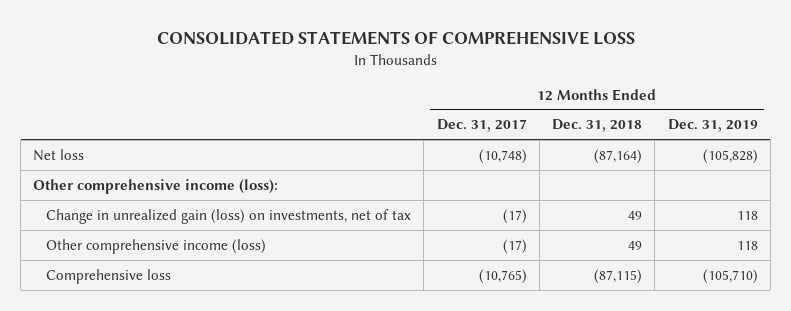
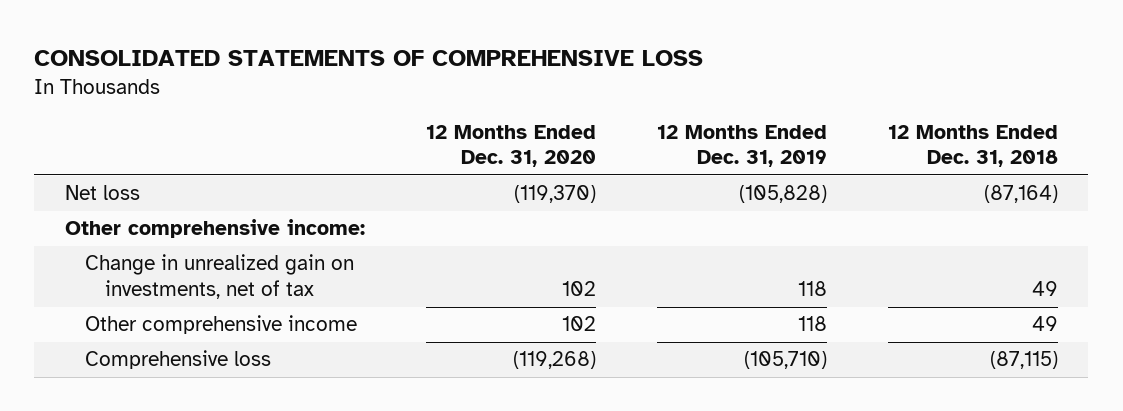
[436,119,527,133] Dec. 31, 2017 -> none
none -> [425,124,596,168] 12 Months Ended Dec. 31, 2020
[33,178,279,194] Other comprehensive income (loss): -> [64,219,365,239] Other comprehensive income:
[46,208,412,224] Change in unrealized gain (loss) on investments, net of tax -> [85,254,355,300] Change in unrealized gain on investments, net of tax
[46,238,267,254] Other comprehensive income (loss) -> [85,315,358,335] Other comprehensive income

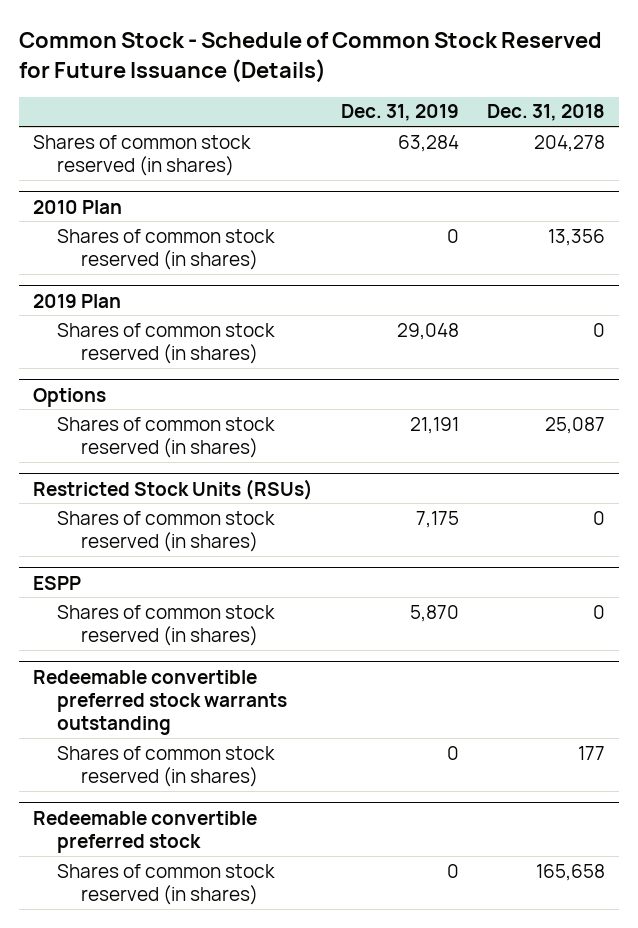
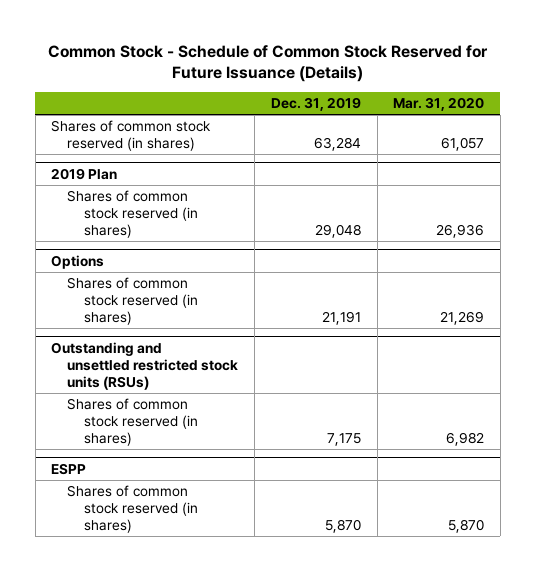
[486,104,605,122] Dec. 31, 2018 -> none
none -> [393,96,485,111] Mar. 31, 2020
[32,199,122,214] 2010 Plan -> none
[56,228,275,271] Shares of common stock reserved (in shares) -> none
[32,478,313,500] Restricted Stock Units (RSUs) -> [51,341,239,390] Outstanding and unsettled restricted stock units (RSUs)
[32,669,287,736] Redeemable convertible preferred stock warrants outstanding -> none
[56,745,275,788] Shares of common stock reserved (in shares) -> none
[32,810,257,853] Redeemable convertible preferred stock -> none
[56,863,275,906] Shares of common stock reserved (in shares) -> none

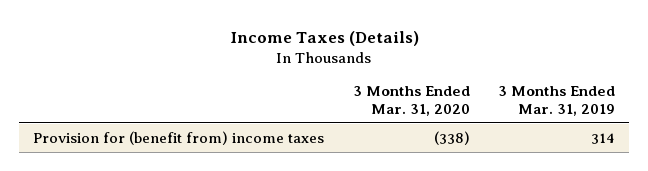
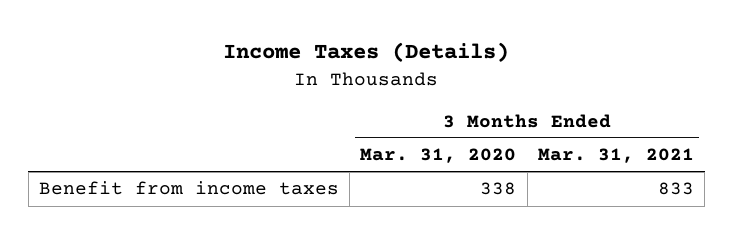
[497,86,615,117] 3 Months Ended Mar. 31, 2019 -> none
none -> [537,148,694,164] Mar. 31, 2021
[33,130,325,145] Provision for (benefit from) income taxes -> [38,181,339,196] Benefit from income taxes
[433,130,470,145] (338) -> [480,182,517,196] 338

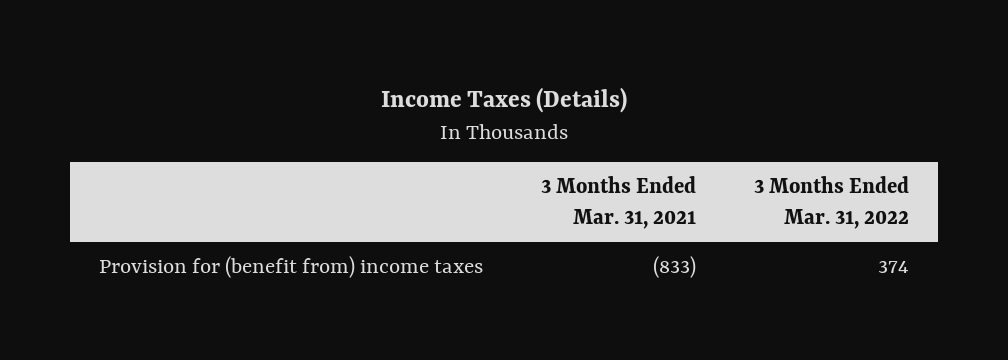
[360,148,517,164] Mar. 31, 2020 -> none
none -> [753,176,909,229] 3 Months Ended Mar. 31, 2022
[38,181,339,196] Benefit from income taxes -> [99,255,484,278] Provision for (benefit from) income taxes
[657,182,694,196] 833 -> [653,255,697,278] (833)

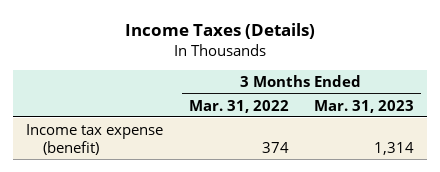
[541,176,697,229] 3 Months Ended Mar. 31, 2021 -> none
none -> [314,99,415,113] Mar. 31, 2023
[99,255,484,278] Provision for (benefit from) income taxes -> [25,123,163,155] Income tax expense (benefit)

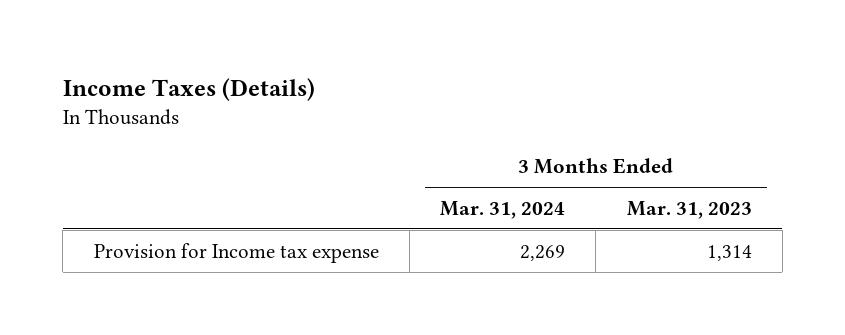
[188,99,289,113] Mar. 31, 2022 -> none
none -> [440,200,566,219] Mar. 31, 2024
[25,123,163,155] Income tax expense (benefit) -> [93,242,379,263] Provision for Income tax expense

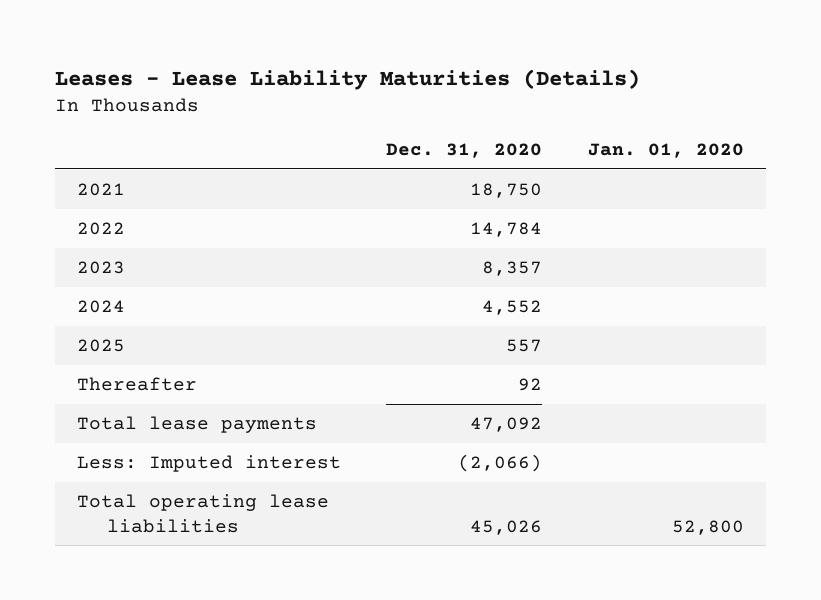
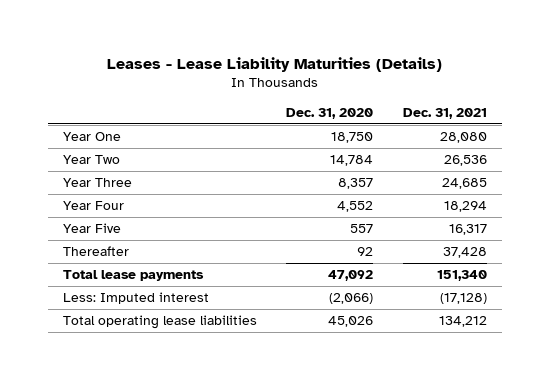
[587,143,744,159] Jan. 01, 2020 -> none
none -> [403,108,488,120] Dec. 31, 2021
[77,182,126,196] 2021 -> [62,131,121,141] Year One
[77,221,126,235] 2022 -> [62,154,120,164] Year Two
[77,260,126,274] 2023 -> [62,177,132,187] Year Three
[77,299,126,313] 2024 -> [62,200,124,210] Year Four
[77,338,126,352] 2025 -> [62,222,121,233] Year Five

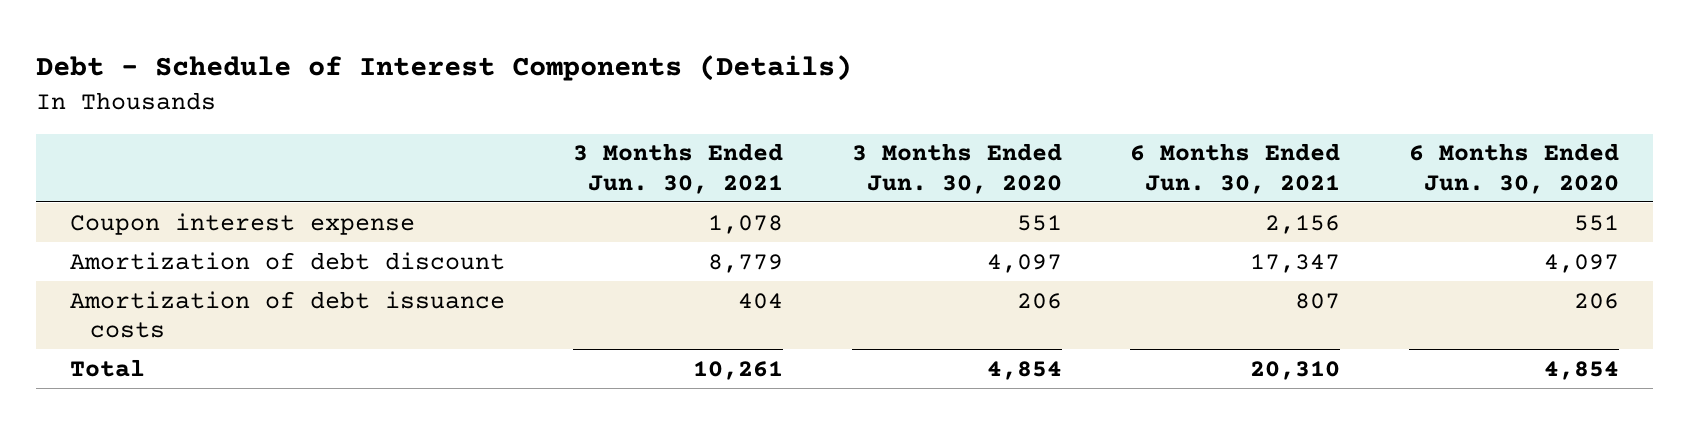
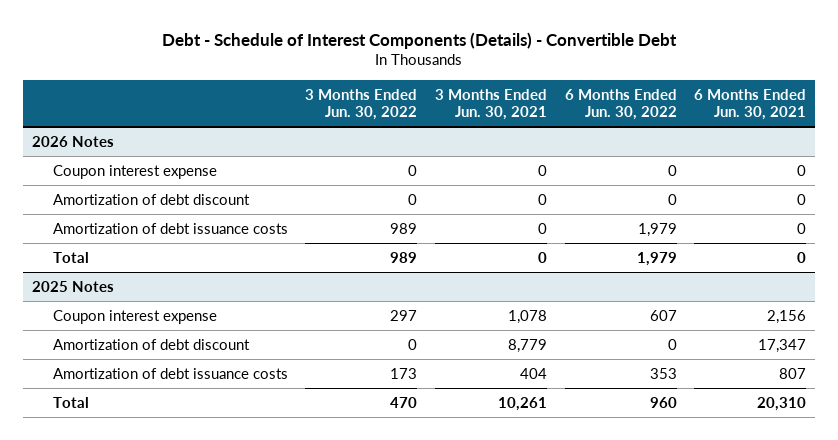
[35,54,852,81] Debt - Schedule of Interest Components (Details) -> [161,31,677,49] Debt - Schedule of Interest Components (Details) - Convertible Debt
[851,143,1062,194] 3 Months Ended Jun. 30, 2020 -> none
[1408,143,1619,194] 6 Months Ended Jun. 30, 2020 -> none
none -> [305,88,418,120] 3 Months Ended Jun. 30, 2022
none -> [564,88,677,120] 6 Months Ended Jun. 30, 2022
none -> [31,135,114,147] 2026 Notes
none -> [52,164,217,179] Coupon interest expense
none -> [52,193,250,205] Amortization of debt discount
none -> [52,222,288,234] Amortization of debt issuance costs
none -> [52,251,89,263] Total
none -> [31,280,114,292] 2025 Notes

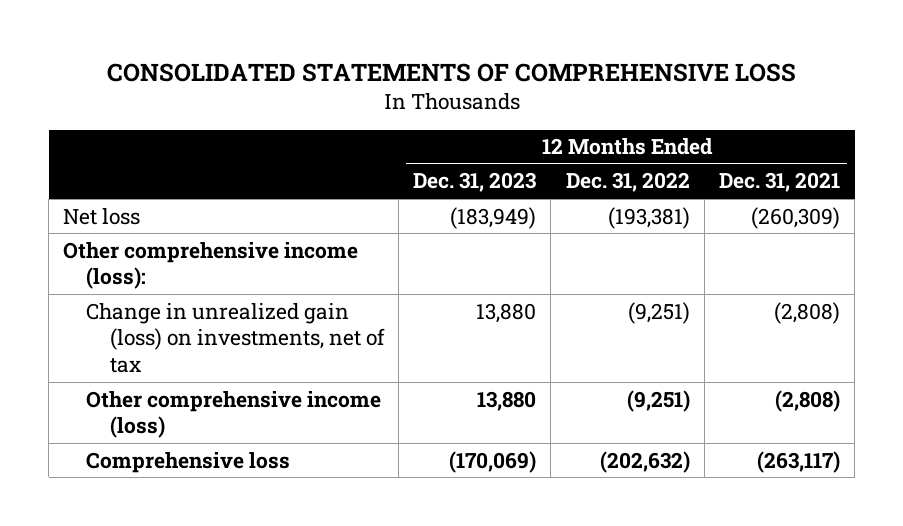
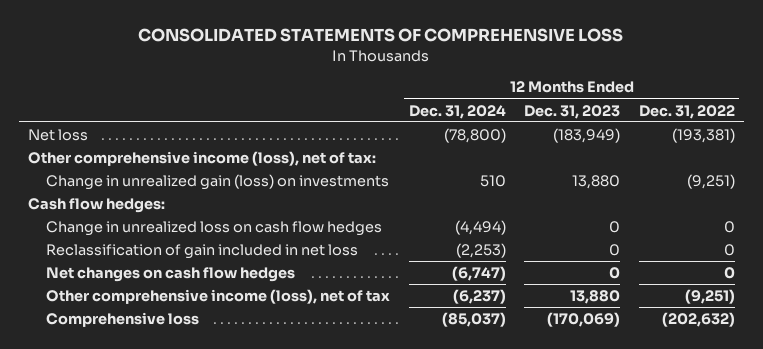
[719,172,841,193] Dec. 31, 2021 -> none
none -> [408,104,506,119] Dec. 31, 2024
[63,241,359,290] Other comprehensive income (loss): -> [28,150,377,166] Other comprehensive income (loss), net of tax:
[86,302,385,374] Change in unrealized gain (loss) on investments, net of tax -> [45,173,389,190] Change in unrealized gain (loss) on investments
none -> [28,197,166,213] Cash flow hedges:
none -> [45,220,382,236] Change in unrealized loss on cash flow hedges
none -> [45,243,358,259] Reclassification of gain included in net loss
none -> [45,266,295,282] Net changes on cash flow hedges
[86,390,382,439] Other comprehensive income (loss) -> [45,288,390,304] Other comprehensive income (loss), net of tax

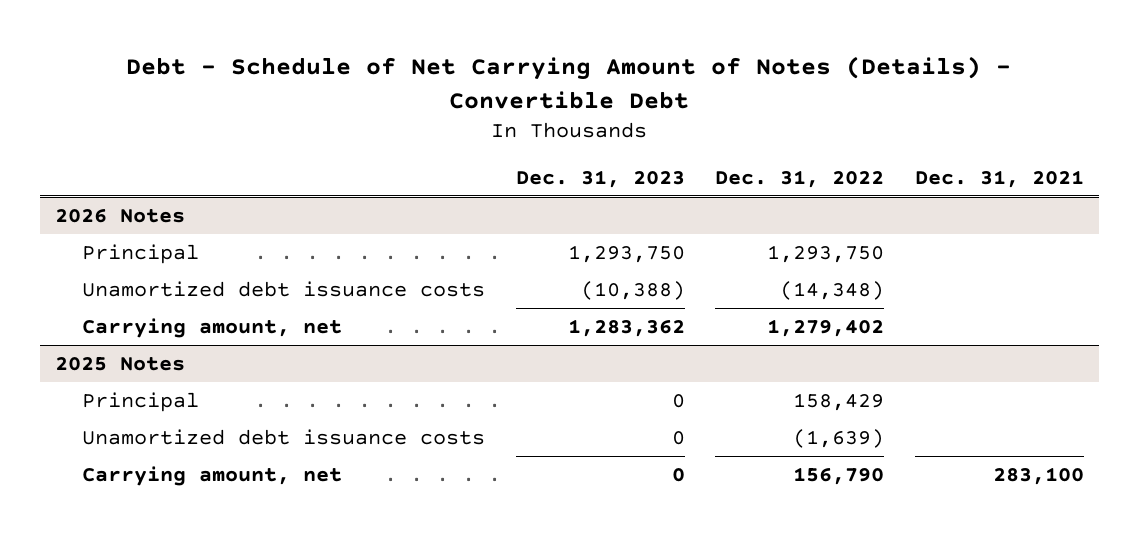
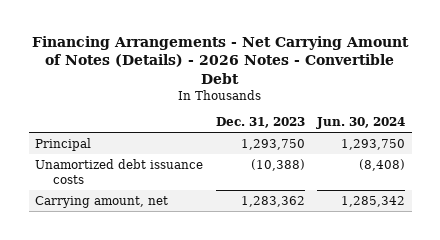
[126,55,1012,109] Debt - Schedule of Net Carrying Amount of Notes (Details) - Convertible Debt -> [32,35,410,84] Financing Arrangements - Net Carrying Amount of Notes (Details) - 2026 Notes - Convertible Debt
[715,169,885,188] Dec. 31, 2022 -> none
[914,169,1084,188] Dec. 31, 2021 -> none
none -> [316,117,406,130] Jun. 30, 2024
[55,208,186,223] 2026 Notes -> none
[55,356,186,371] 2025 Notes -> none
[82,391,200,412] Principal -> none
[82,428,486,445] Unamortized debt issuance costs -> none
[82,465,343,486] Carrying amount, net -> none

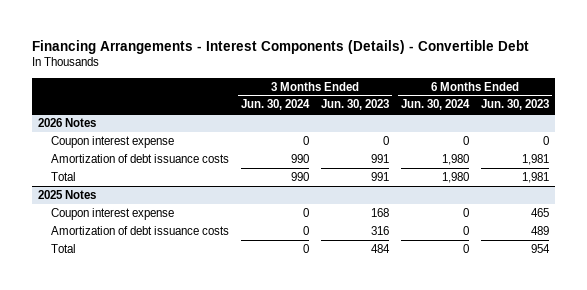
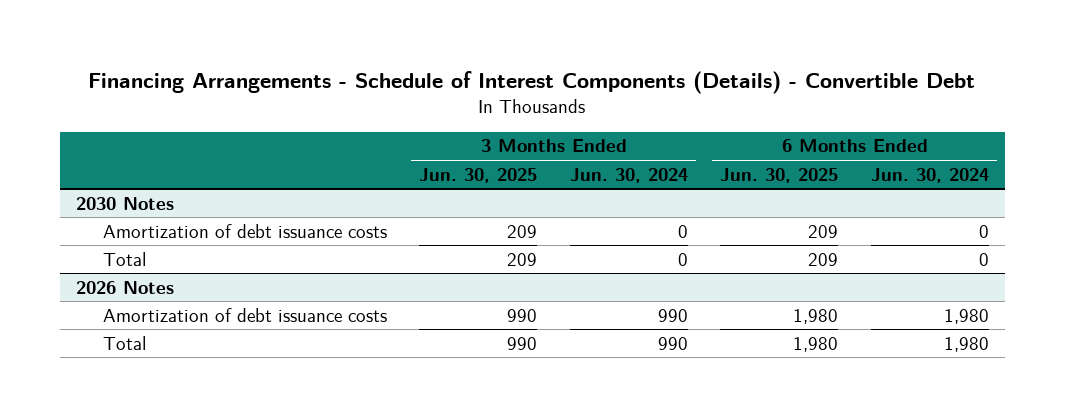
[32,39,530,54] Financing Arrangements - Interest Components (Details) - Convertible Debt -> [88,71,976,95] Financing Arrangements - Schedule of Interest Components (Details) - Convertible Debt
[320,99,389,111] Jun. 30, 2023 -> none
[480,99,549,111] Jun. 30, 2023 -> none
none -> [419,167,538,183] Jun. 30, 2025
none -> [720,167,839,183] Jun. 30, 2025
none -> [75,196,174,210] 2030 Notes
none -> [102,223,387,238] Amortization of debt issuance costs
none -> [102,251,147,266] Total
[51,135,175,148] Coupon interest expense -> none
[38,189,97,199] 2025 Notes -> none
[51,207,175,220] Coupon interest expense -> none
[51,225,230,235] Amortization of debt issuance costs -> none
[51,243,77,253] Total -> none

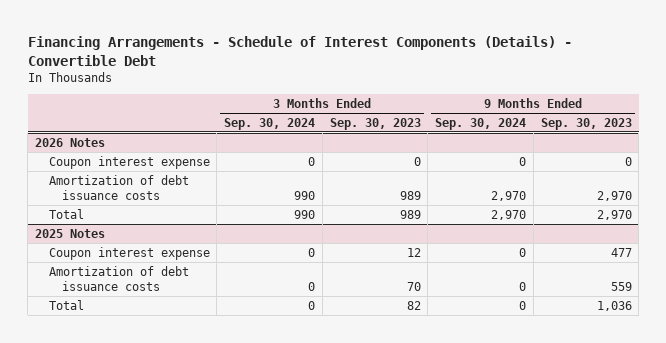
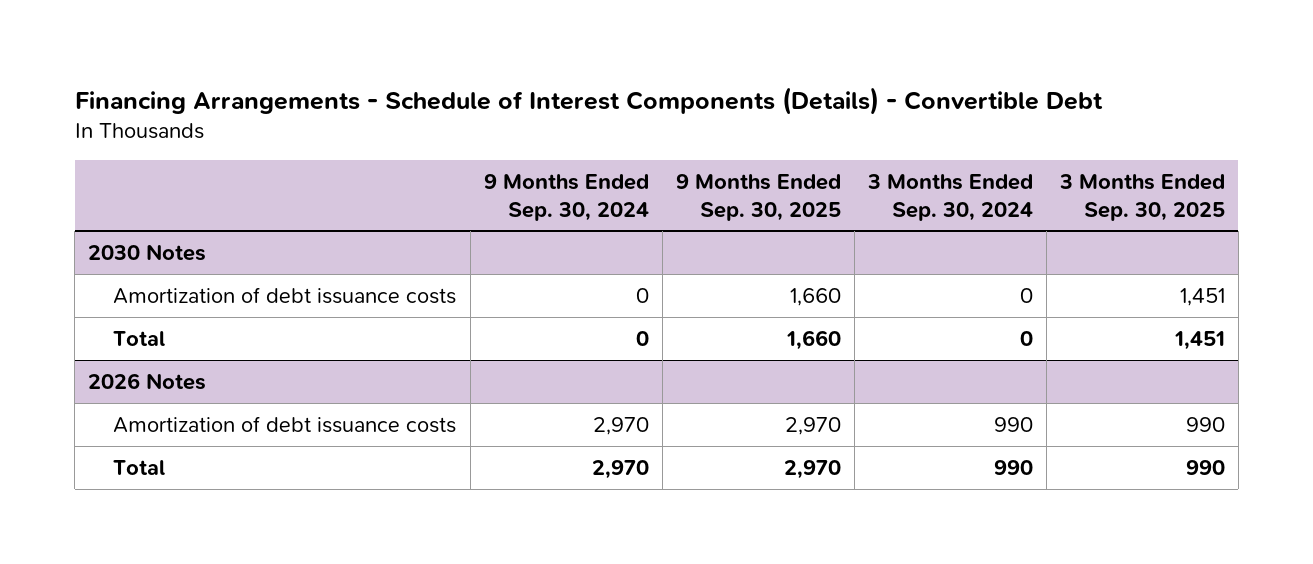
[329,117,421,130] Sep. 30, 2023 -> none
[540,117,632,130] Sep. 30, 2023 -> none
none -> [675,173,841,221] 9 Months Ended Sep. 30, 2025
none -> [1058,173,1225,221] 3 Months Ended Sep. 30, 2025
none -> [88,243,207,261] 2030 Notes
none -> [113,286,457,304] Amortization of debt issuance costs
none -> [113,330,166,346] Total
[48,155,210,169] Coupon interest expense -> none
[34,228,105,238] 2025 Notes -> none
[48,246,210,260] Coupon interest expense -> none
[48,265,189,291] Amortization of debt issuance costs -> none
[48,299,84,310] Total -> none

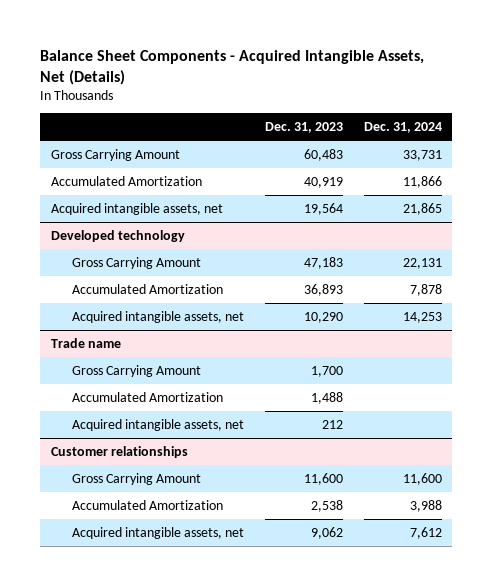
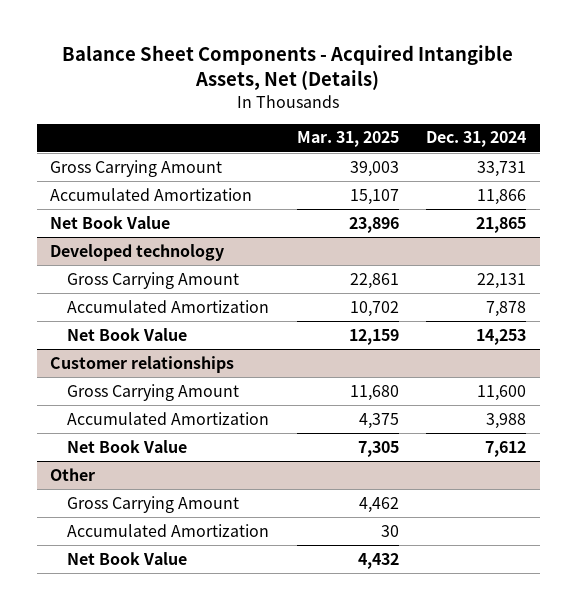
[264,121,343,133] Dec. 31, 2023 -> none
none -> [296,131,399,148] Mar. 31, 2025
[50,202,223,215] Acquired intangible assets, net -> [50,215,171,229] Net Book Value
[50,337,121,348] Trade name -> none
[71,364,201,377] Gross Carrying Amount -> none
[71,391,223,402] Accumulated Amortization -> none
[71,418,244,431] Acquired intangible assets, net -> none
[71,310,244,323] Acquired intangible assets, net -> [67,327,188,341] Net Book Value
[71,526,244,539] Acquired intangible assets, net -> [67,439,188,453] Net Book Value
none -> [50,467,96,481] Other
none -> [67,495,240,513] Gross Carrying Amount
none -> [67,523,270,537] Accumulated Amortization
none -> [67,551,188,565] Net Book Value

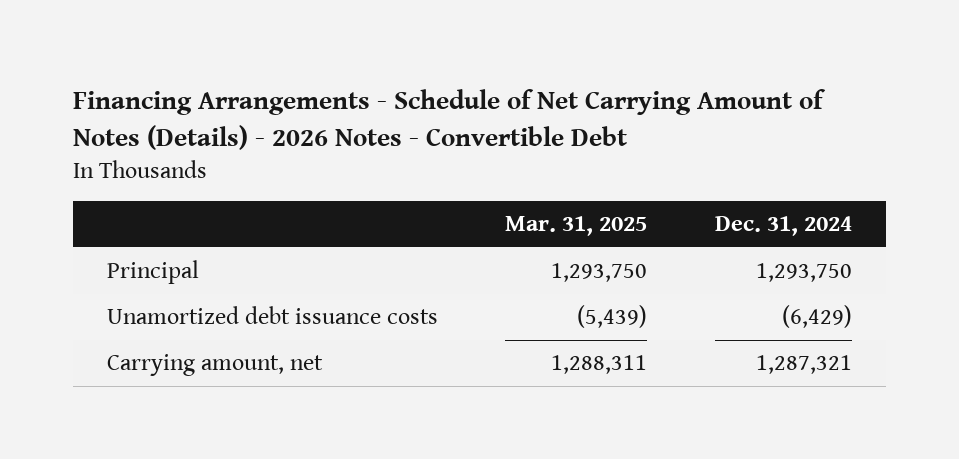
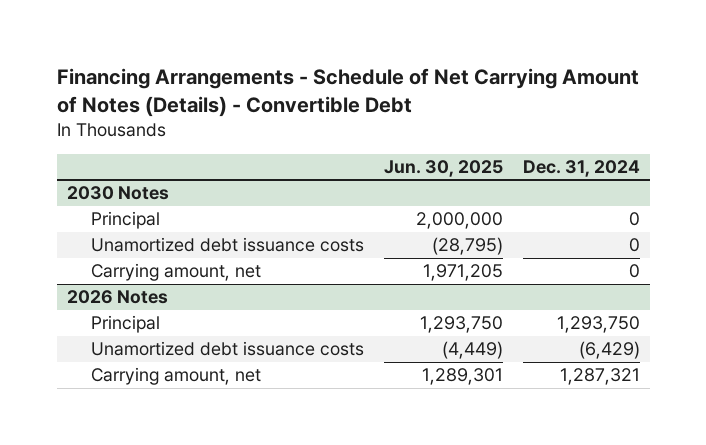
[72,89,826,150] Financing Arrangements - Schedule of Net Carrying Amount of Notes (Details) - 2026 Notes - Convertible Debt -> [56,68,639,117] Financing Arrangements - Schedule of Net Carrying Amount of Notes (Details) - Convertible Debt
[505,216,648,237] Mar. 31, 2025 -> none
none -> [384,159,504,177] Jun. 30, 2025
none -> [66,186,169,201] 2030 Notes
none -> [91,211,161,230] Principal
none -> [91,237,365,253] Unamortized debt issuance costs
none -> [91,263,262,282] Carrying amount, net
none -> [66,290,168,305] 2026 Notes

